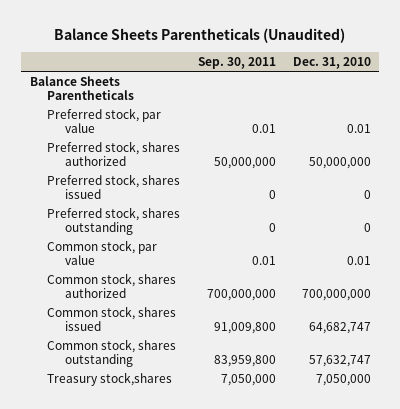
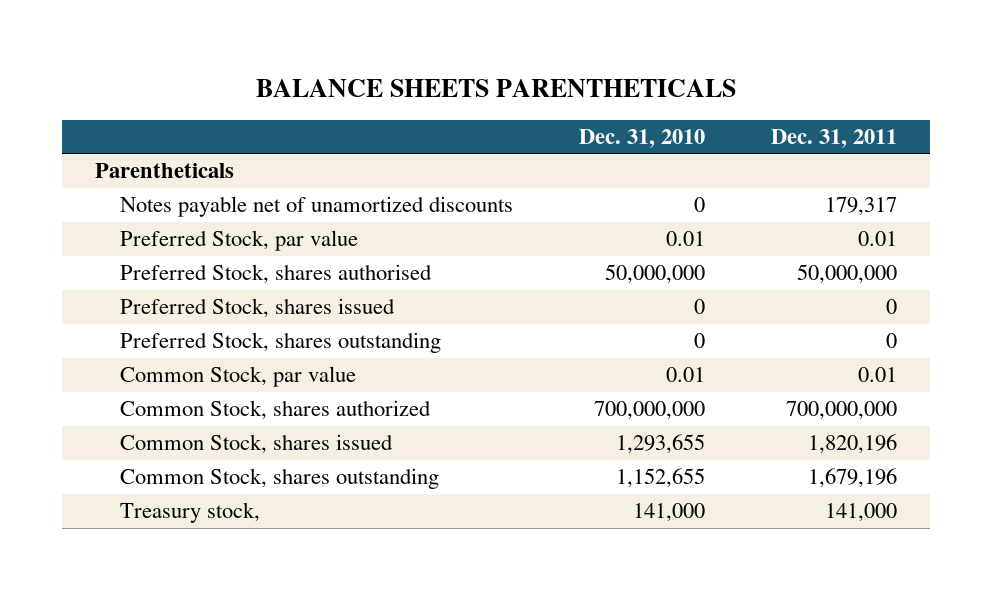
[54,27,346,43] Balance Sheets Parentheticals (Unaudited) -> [256,79,737,98] BALANCE SHEETS PARENTHETICALS
[197,57,276,70] Sep. 30, 2011 -> none
none -> [771,128,898,148] Dec. 31, 2011
[29,76,135,101] Balance Sheets Parentheticals -> [95,163,235,179] Parentheticals
none -> [119,196,513,218] Notes payable net of unamortized discounts
[47,108,162,134] Preferred stock, par value -> [119,230,358,252] Preferred Stock, par value
[47,141,181,167] Preferred stock, shares authorized -> [119,264,432,285] Preferred Stock, shares authorised
[47,174,181,200] Preferred stock, shares issued -> [119,298,395,319] Preferred Stock, shares issued
[47,207,181,236] Preferred stock, shares outstanding -> [119,332,441,354] Preferred Stock, shares outstanding
[47,240,158,266] Common stock, par value -> [119,366,356,388] Common Stock, par value
[47,273,177,299] Common stock, shares authorized -> [119,400,431,421] Common Stock, shares authorized
[47,306,177,332] Common stock, shares issued -> [119,434,393,455] Common Stock, shares issued
[308,322,371,335] 64,682,747 -> [616,434,706,455] 1,293,655
[47,339,177,368] Common stock, shares outstanding -> [119,468,439,490] Common Stock, shares outstanding
[308,355,371,368] 57,632,747 -> [616,468,706,489] 1,152,655
[47,372,173,387] Treasury stock,shares -> [119,502,260,524] Treasury stock,
[315,374,371,387] 7,050,000 -> [633,503,706,523] 141,000

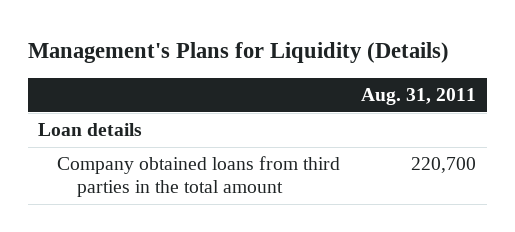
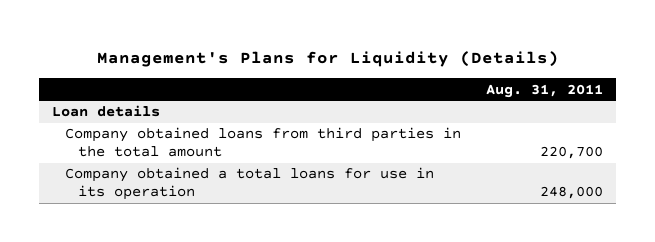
none -> [65,167,435,201] Company obtained a total loans for use in its operation

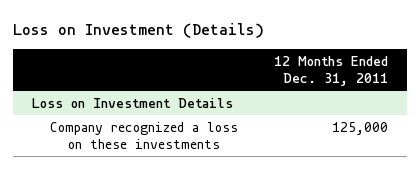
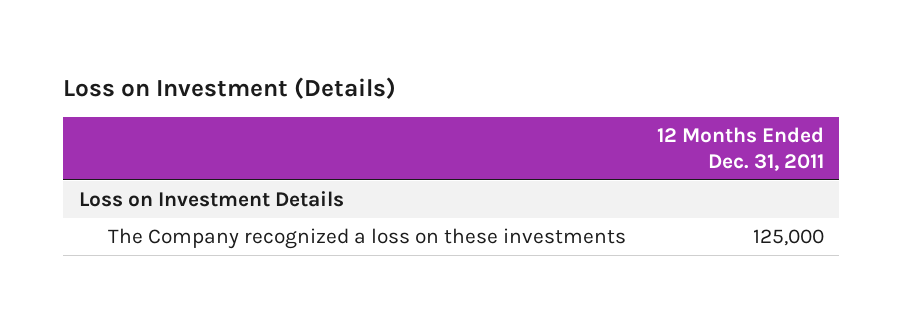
[49,121,238,150] Company recognized a loss on these investments -> [107,228,626,250] The Company recognized a loss on these investments

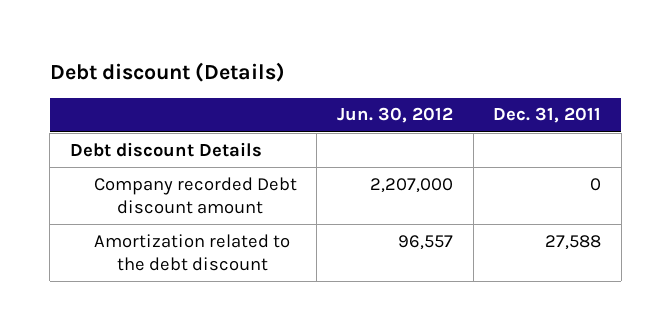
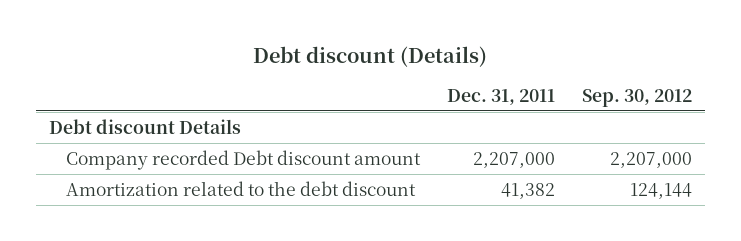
[336,107,453,124] Jun. 30, 2012 -> none
none -> [581,88,692,107] Sep. 30, 2012
[590,177,602,191] 0 -> [472,151,555,168] 2,207,000
[545,234,602,250] 27,588 -> [500,182,555,199] 41,382

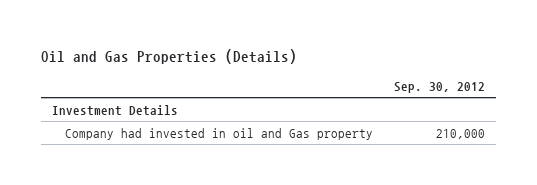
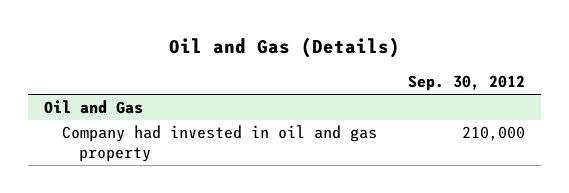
[41,49,298,65] Oil and Gas Properties (Details) -> [168,36,400,58] Oil and Gas (Details)
[51,104,178,116] Investment Details -> none
none -> [43,100,143,115] Oil and Gas
[65,127,374,140] Company had invested in oil and Gas property -> [61,125,377,162] Company had invested in oil and gas property

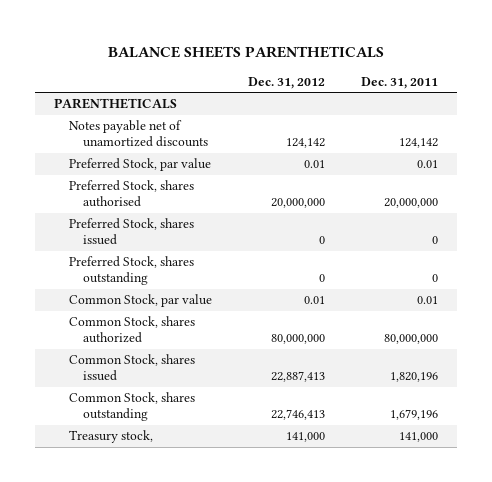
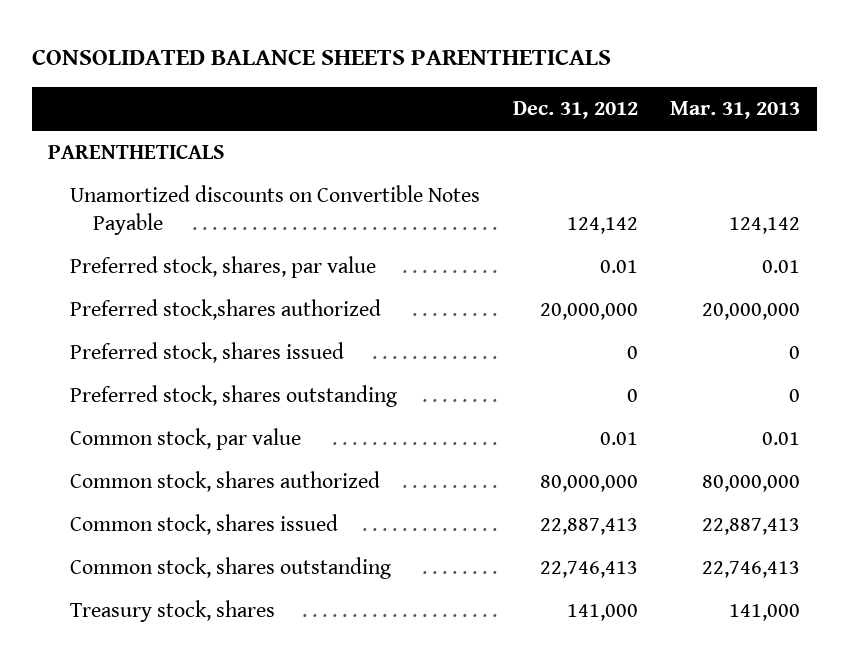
[108,45,385,58] BALANCE SHEETS PARENTHETICALS -> [31,49,611,66] CONSOLIDATED BALANCE SHEETS PARENTHETICALS
[361,76,439,89] Dec. 31, 2011 -> none
none -> [670,101,801,120] Mar. 31, 2013
[68,120,209,148] Notes payable net of unamortized discounts -> [70,185,481,235] Unamortized discounts on Convertible Notes Payable
[68,158,211,172] Preferred Stock, par value -> [70,256,377,279] Preferred stock, shares, par value
[68,180,194,208] Preferred Stock, shares authorised -> [70,299,382,321] Preferred stock,shares authorized
[68,218,194,246] Preferred Stock, shares issued -> [70,342,345,364] Preferred stock, shares issued
[68,256,194,286] Preferred Stock, shares outstanding -> [70,385,398,408] Preferred stock, shares outstanding
[68,294,212,308] Common Stock, par value -> [70,428,302,451] Common stock, par value
[68,316,195,344] Common Stock, shares authorized -> [70,471,381,493] Common stock, shares authorized
[68,354,195,382] Common Stock, shares issued -> [70,514,339,536] Common stock, shares issued
[68,392,195,422] Common Stock, shares outstanding -> [70,557,392,580] Common stock, shares outstanding
[68,430,153,444] Treasury stock, -> [70,600,276,623] Treasury stock, shares

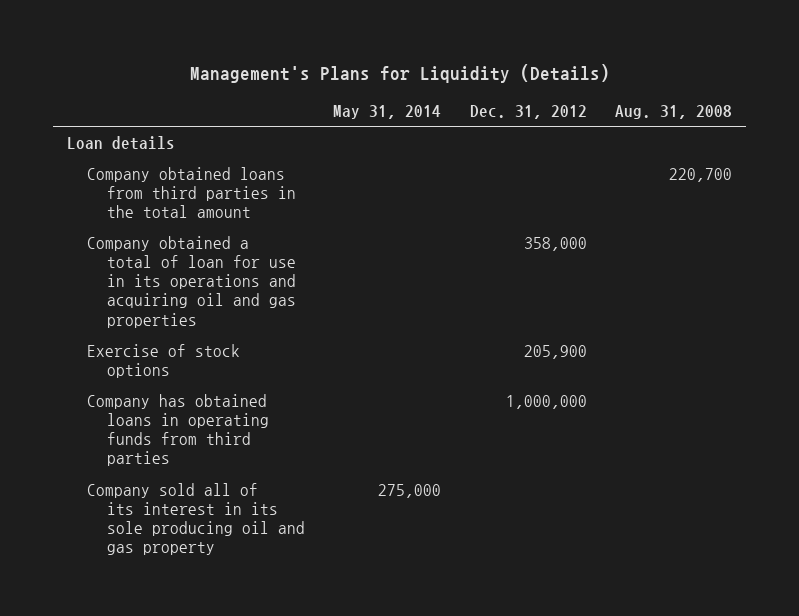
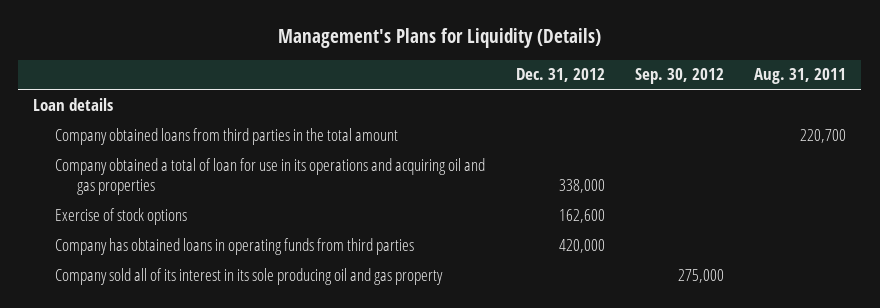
[333,104,442,119] May 31, 2014 -> none
[614,104,732,119] Aug. 31, 2008 -> none
none -> [634,68,724,85] Sep. 30, 2012
none -> [754,68,847,85] Aug. 31, 2011
[523,236,587,251] 358,000 -> [558,178,605,193] 338,000
[523,344,587,359] 205,900 -> [558,208,605,223] 162,600
[505,394,587,409] 1,000,000 -> [558,238,605,253] 420,000

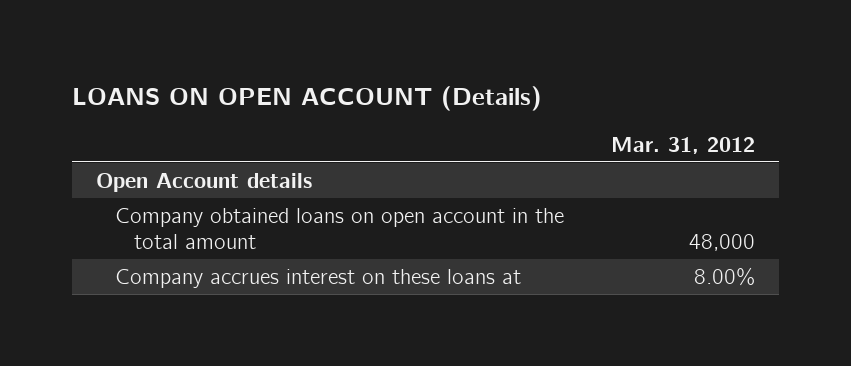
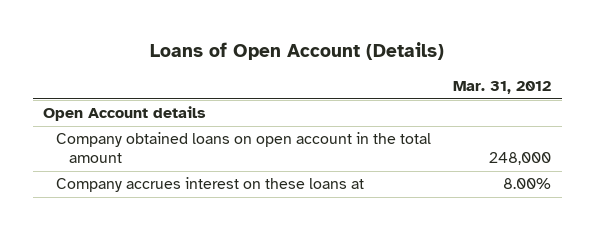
[72,86,543,112] LOANS ON OPEN ACCOUNT (Details) -> [150,42,445,61] Loans of Open Account (Details)
[689,233,756,251] 48,000 -> [488,152,551,166] 248,000

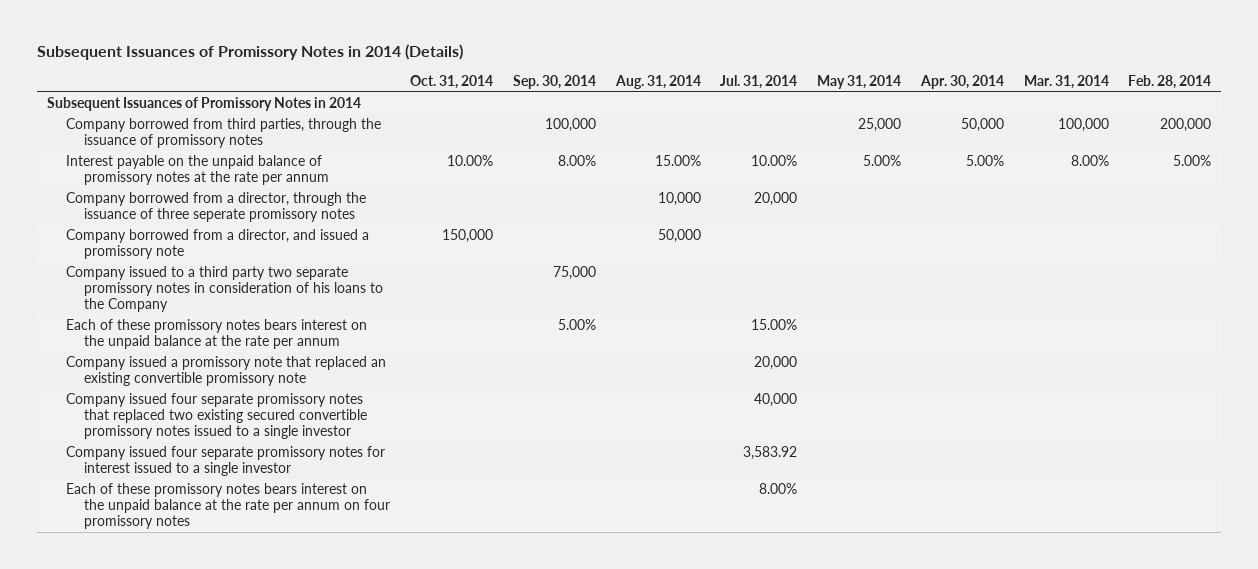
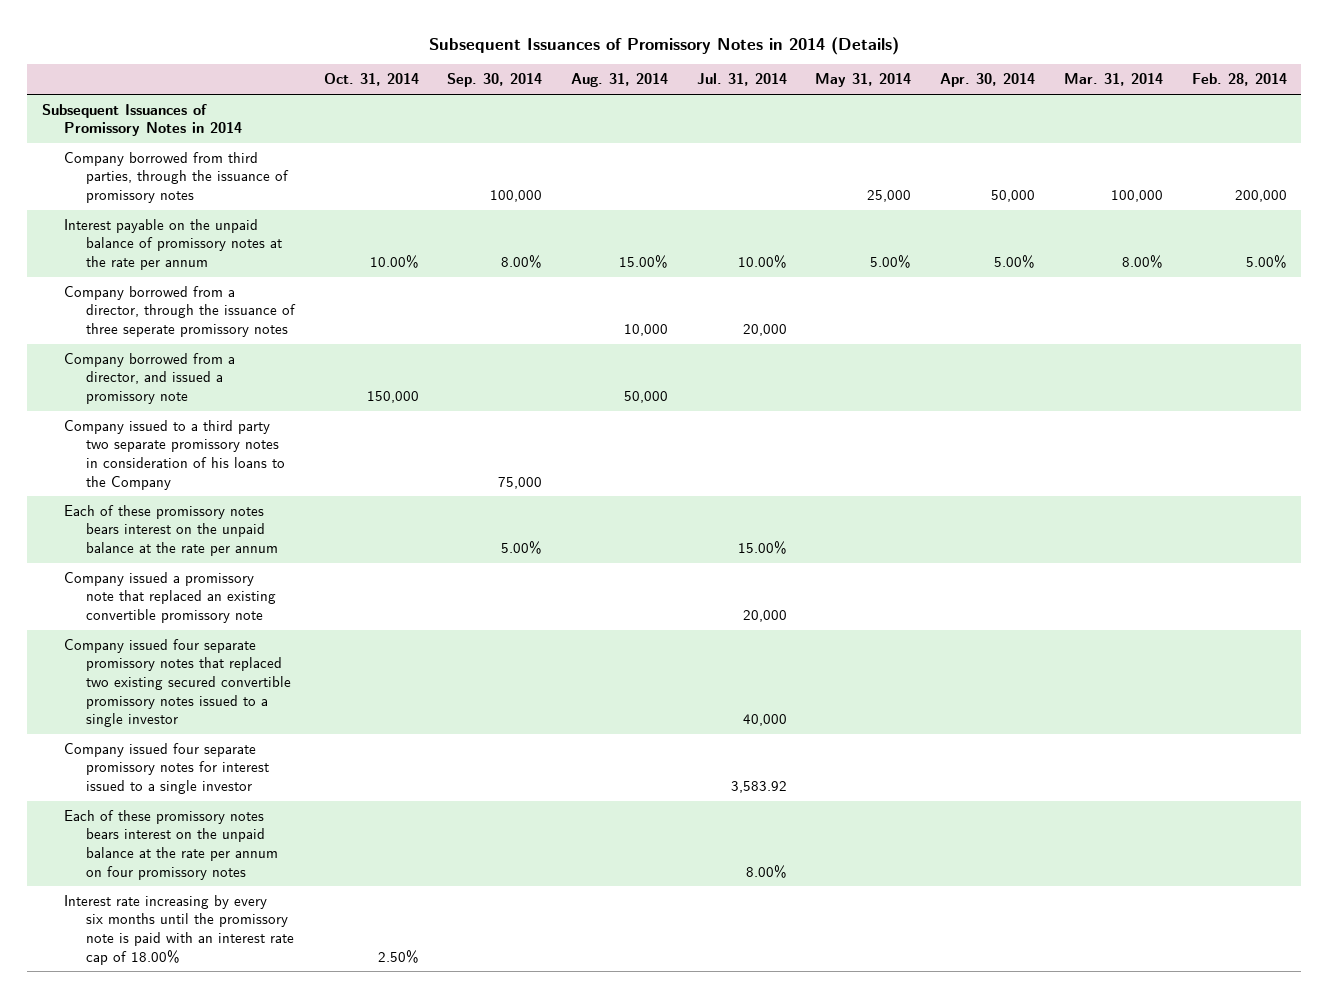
none -> [63,894,294,965] Interest rate increasing by every six months until the promissory note is paid with an interest rate cap of 18.00%

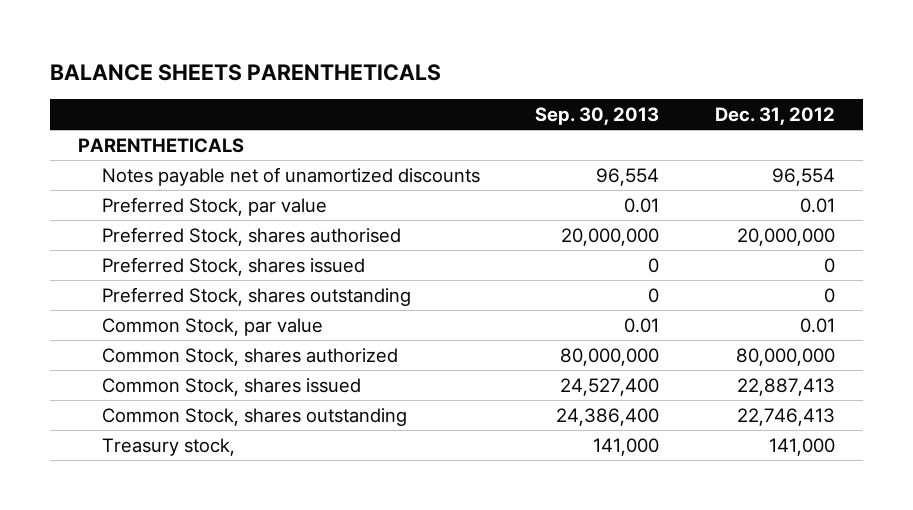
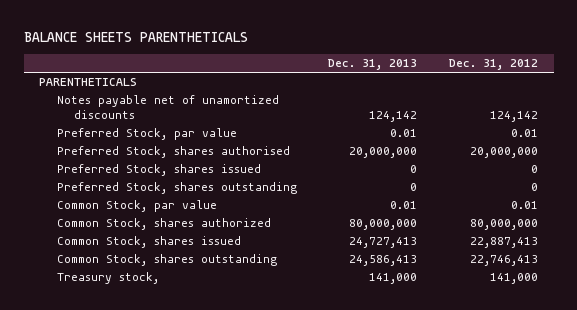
[535,106,660,125] Sep. 30, 2013 -> none
none -> [328,59,418,71] Dec. 31, 2013
[771,167,835,186] 96,554 -> [489,110,538,122] 124,142

